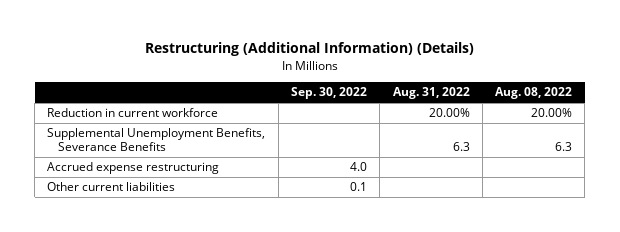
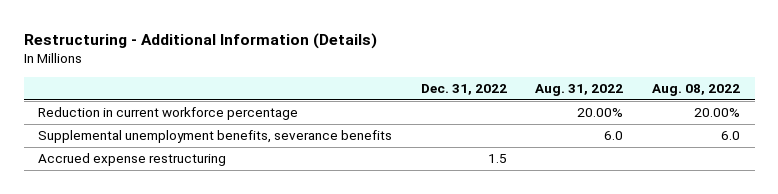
[144,42,474,57] Restructuring (Additional Information) (Details) -> [23,32,377,49] Restructuring - Additional Information (Details)
[290,87,367,100] Sep. 30, 2022 -> none
none -> [420,84,507,96] Dec. 31, 2022
[47,108,219,118] Reduction in current workforce -> [38,107,299,121] Reduction in current workforce percentage
[47,128,266,152] Supplemental Unemployment Benefits, Severance Benefits -> [38,130,393,144] Supplemental unemployment benefits, severance benefits
[452,142,470,152] 6.3 -> [604,131,624,141] 6.0
[555,142,573,152] 6.3 -> [721,131,741,141] 6.0
[47,182,176,192] Other current liabilities -> none

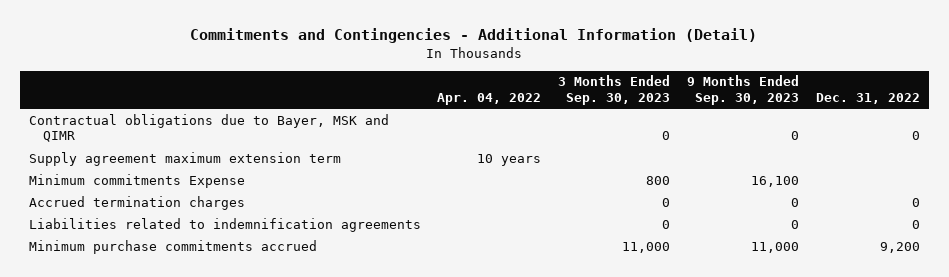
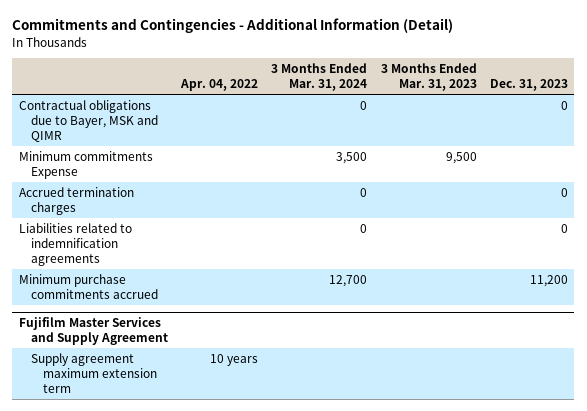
[558,75,671,105] 3 Months Ended Sep. 30, 2023 -> none
[687,75,800,105] 9 Months Ended Sep. 30, 2023 -> none
[816,92,921,104] Dec. 31, 2022 -> none
none -> [271,63,368,92] 3 Months Ended Mar. 31, 2024
none -> [380,63,477,92] 3 Months Ended Mar. 31, 2023
none -> [489,79,568,92] Dec. 31, 2023
[28,151,341,166] Supply agreement maximum extension term -> none
none -> [18,317,168,346] Fujifilm Master Services and Supply Agreement
none -> [30,352,158,393] Supply agreement maximum extension term

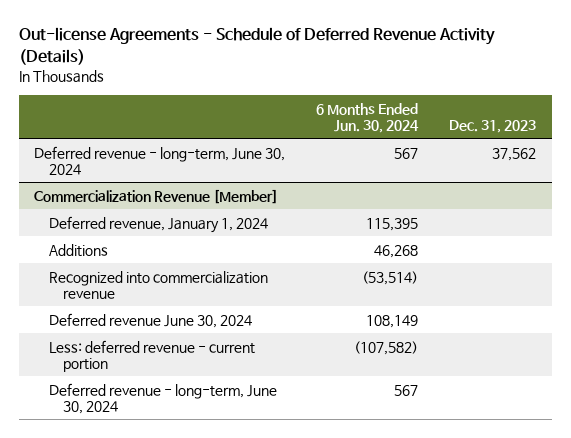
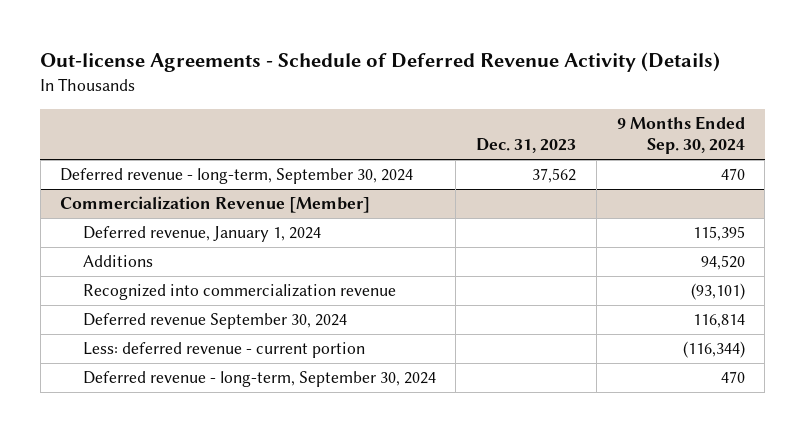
[316,102,420,133] 6 Months Ended Jun. 30, 2024 -> none
none -> [616,116,745,155] 9 Months Ended Sep. 30, 2024
[34,145,286,175] Deferred revenue - long-term, June 30, 2024 -> [60,168,414,185] Deferred revenue - long-term, September 30, 2024
[48,312,252,328] Deferred revenue June 30, 2024 -> [82,313,347,330] Deferred revenue September 30, 2024
[48,382,277,414] Deferred revenue - long-term, June 30, 2024 -> [82,371,436,388] Deferred revenue - long-term, September 30, 2024

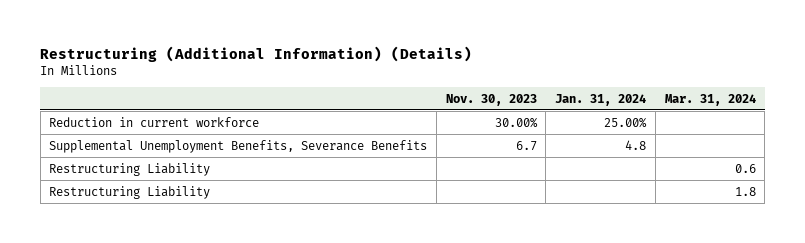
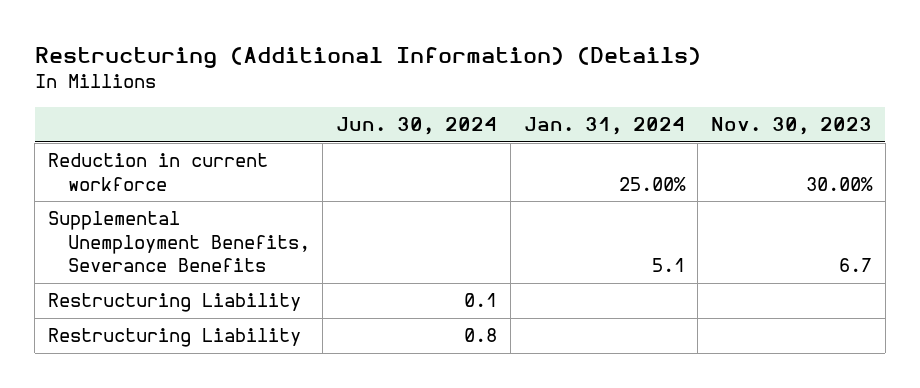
[664,93,756,106] Mar. 31, 2024 -> none
none -> [336,117,498,136] Jun. 30, 2024
[625,139,647,150] 4.8 -> [651,258,685,273] 5.1

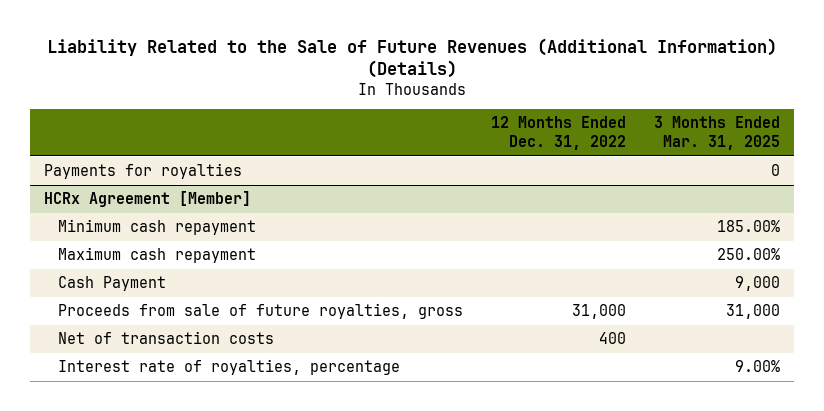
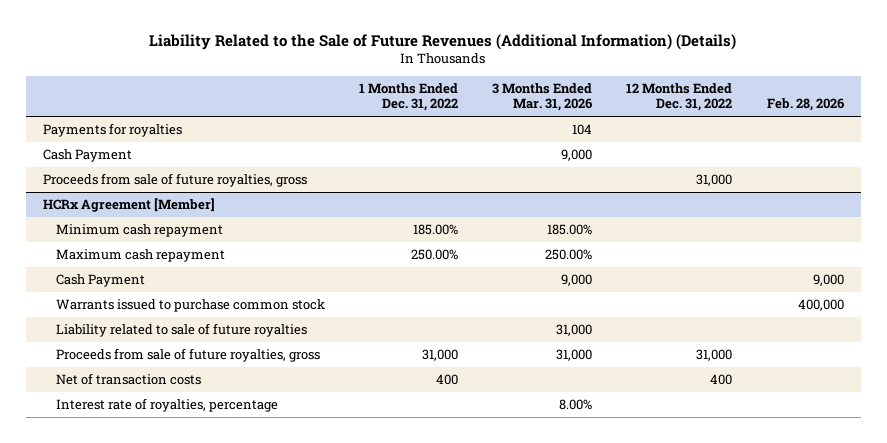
[654,116,781,151] 3 Months Ended Mar. 31, 2025 -> none
none -> [358,83,458,112] 1 Months Ended Dec. 31, 2022
none -> [492,83,593,112] 3 Months Ended Mar. 31, 2026
none -> [766,98,844,112] Feb. 28, 2026
none -> [42,149,132,163] Cash Payment
none -> [42,173,307,188] Proceeds from sale of future royalties, gross
none -> [55,299,325,313] Warrants issued to purchase common stock
none -> [55,323,307,338] Liability related to sale of future royalties

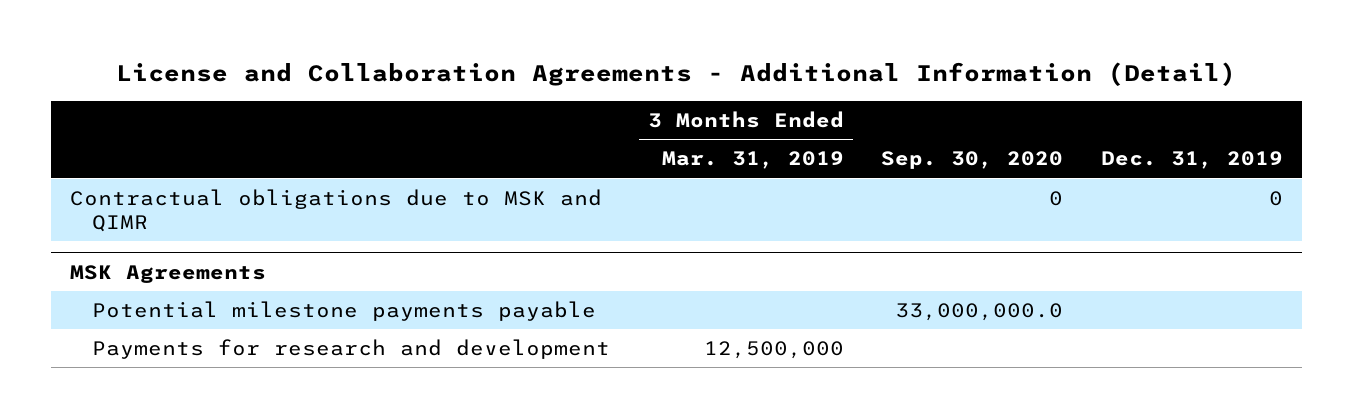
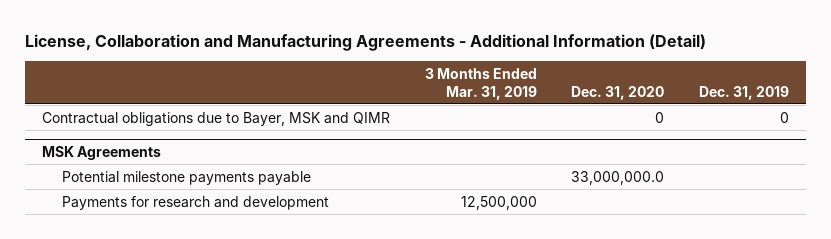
[116,62,1237,87] License and Collaboration Agreements - Additional Information (Detail) -> [24,33,706,51] License, Collaboration and Manufacturing Agreements - Additional Information (Detail)
[881,151,1064,170] Sep. 30, 2020 -> none
none -> [571,85,665,100] Dec. 31, 2020
[69,189,602,232] Contractual obligations due to MSK and QIMR -> [42,111,391,126] Contractual obligations due to Bayer, MSK and QIMR

